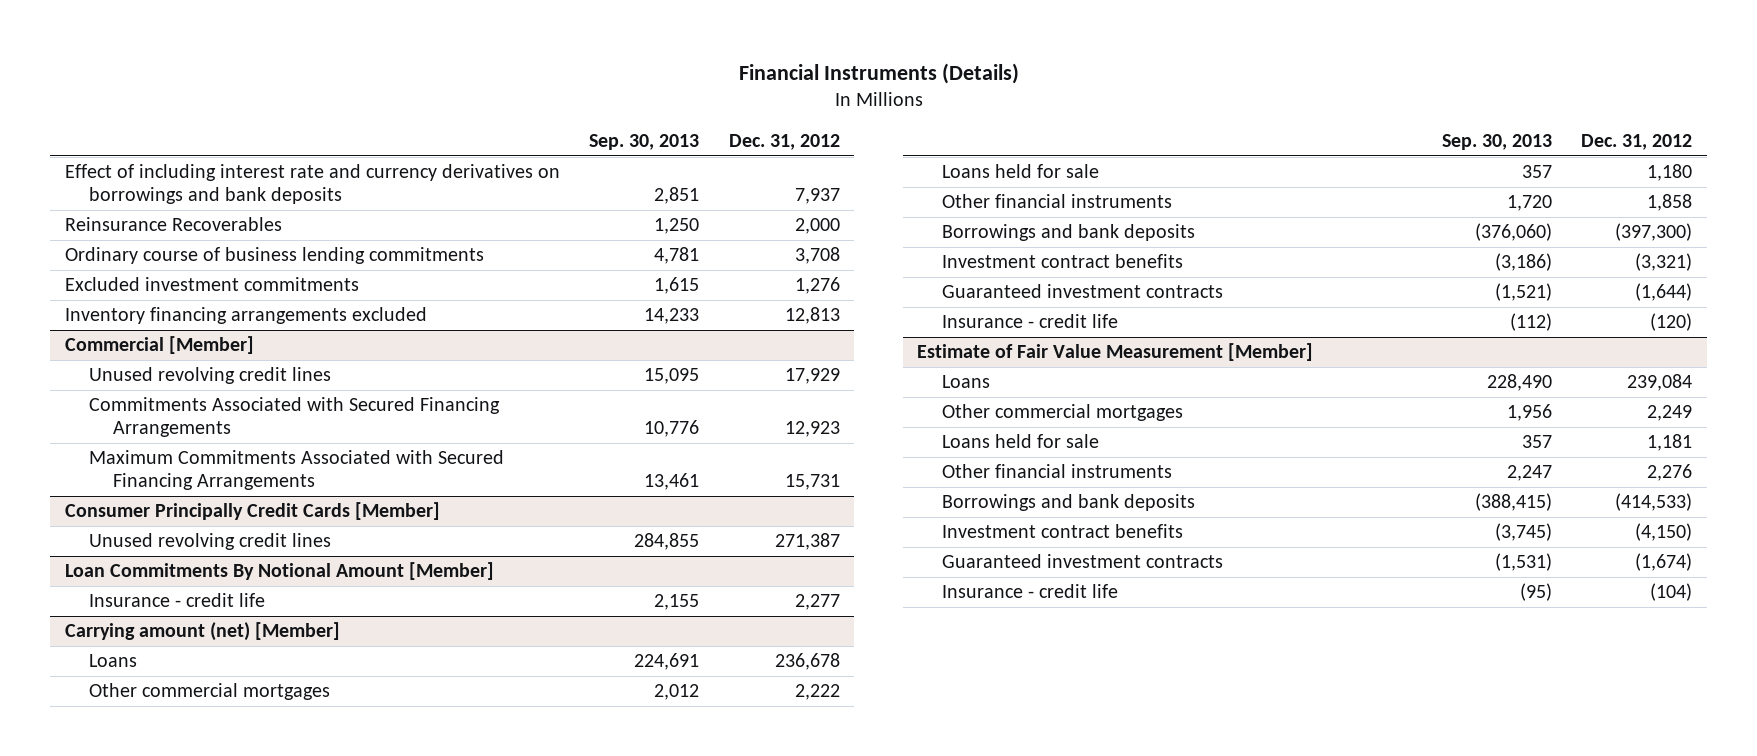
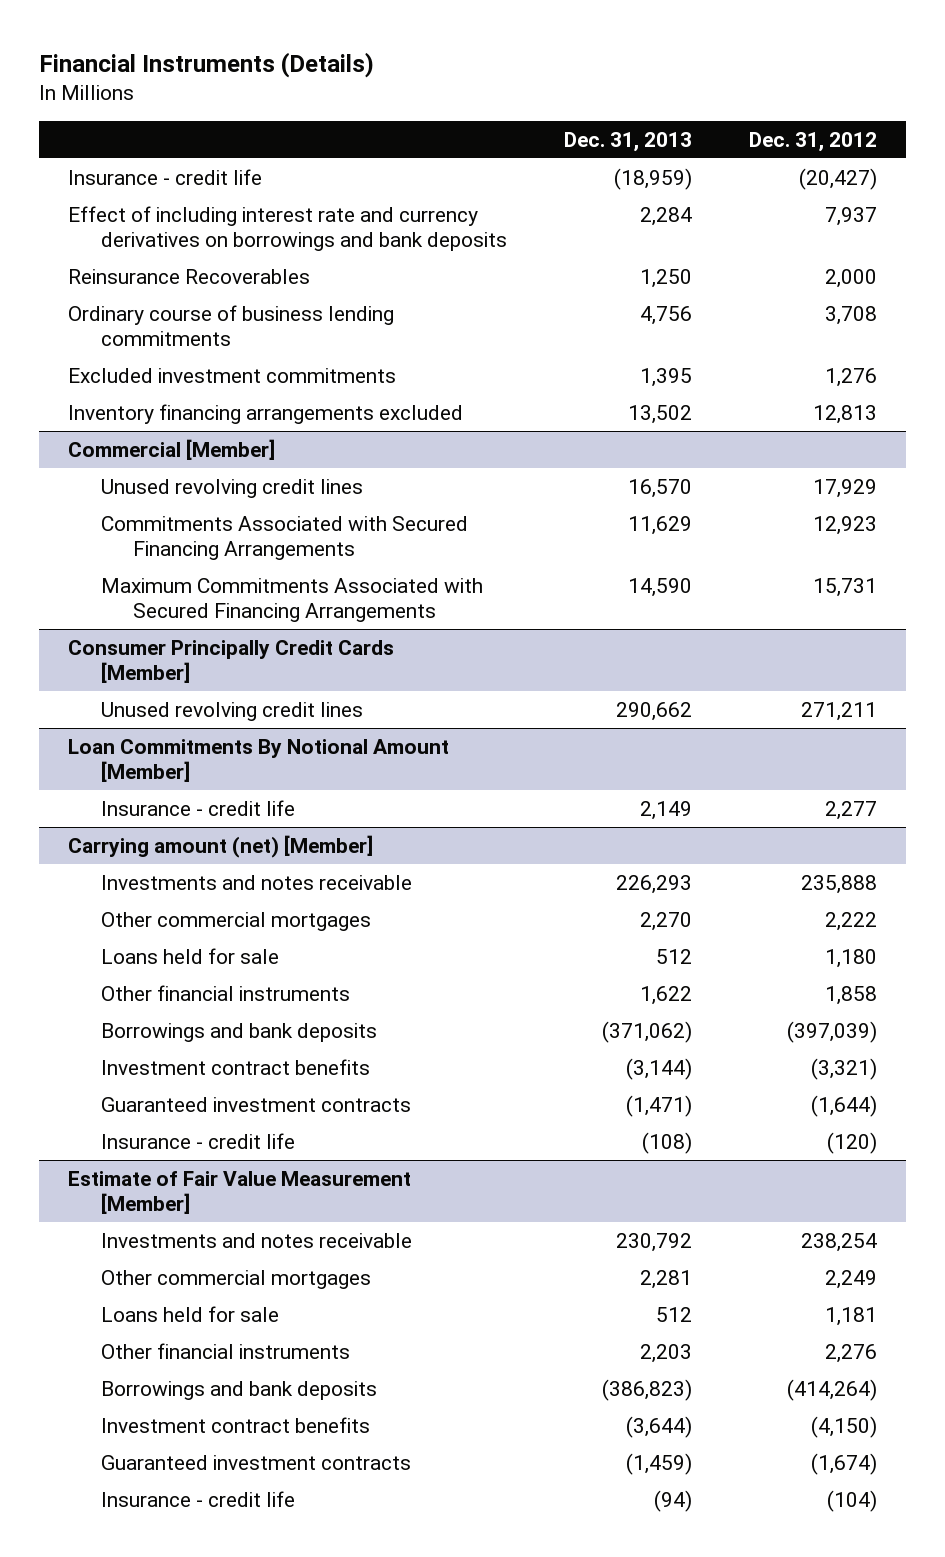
[589,133,700,150] Sep. 30, 2013 -> none
none -> [564,131,693,152] Dec. 31, 2013
none -> [67,168,262,185] Insurance - credit life
[774,533,840,551] 271,387 -> [801,701,878,721] 271,211
[89,654,138,668] Loans -> none
none -> [100,874,412,890] Investments and notes receivable
[1615,223,1693,242] (397,300) -> [787,1020,878,1043] (397,039)
[941,375,990,389] Loans -> none
none -> [100,1232,412,1248] Investments and notes receivable
[1615,493,1693,512] (414,533) -> [787,1378,878,1401] (414,264)

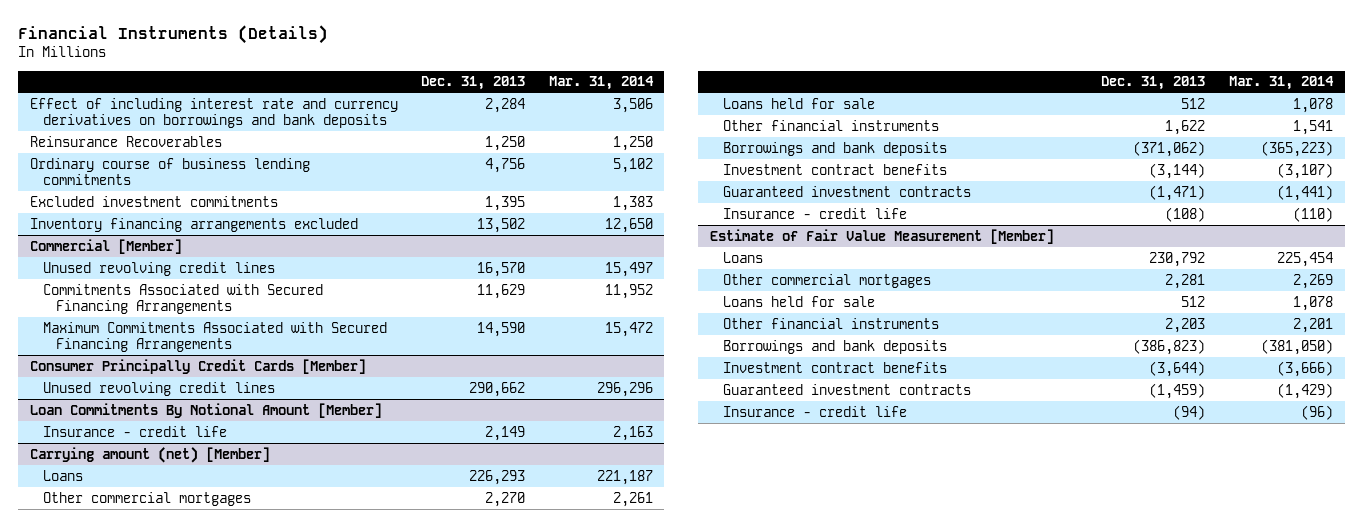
[749,131,878,152] Dec. 31, 2012 -> none
none -> [548,76,654,91] Mar. 31, 2014
[67,168,262,185] Insurance - credit life -> none
[100,874,412,890] Investments and notes receivable -> [43,469,84,481] Loans
[100,1232,412,1248] Investments and notes receivable -> [723,251,764,263] Loans

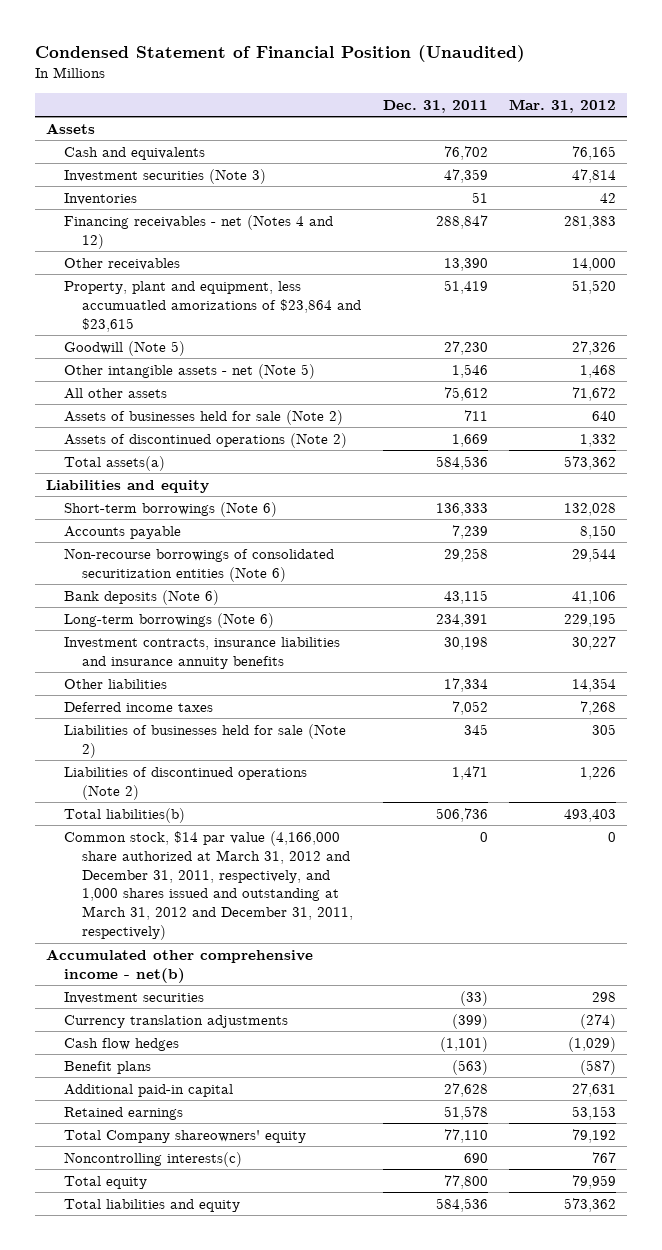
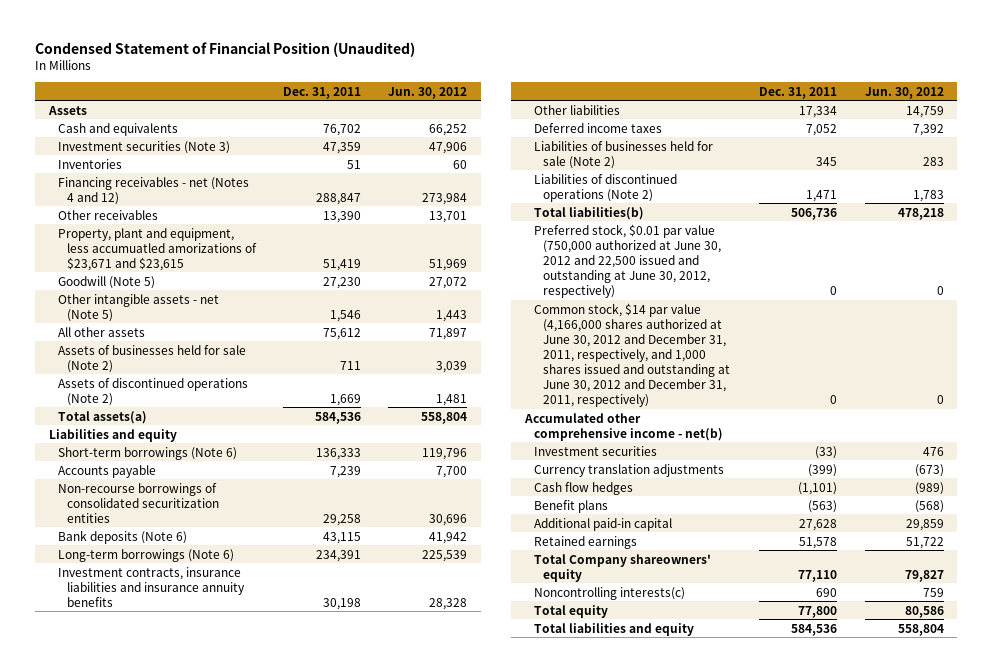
[508,98,616,113] Mar. 31, 2012 -> none
none -> [388,86,468,99] Jun. 30, 2012
[64,280,362,332] Property, plant and equipment, less accumuatled amorizations of $23,864 and $23,615 -> [57,227,257,271] Property, plant and equipment, less accumuatled amorizations of $23,671 and $23,615
[64,547,335,582] Non-recourse borrowings of consolidated securitization entities (Note 6) -> [57,482,219,523] Non-recourse borrowings of consolidated securitization entities
none -> [534,223,722,299] Preferred stock, $0.01 par value (750,000 authorized at June 30, 2012 and 22,500 issued and outstanding at June 30, 2012, respectively)
[64,830,354,941] Common stock, $14 par value (4,166,000 share authorized at March 31, 2012 and December 31, 2011, respectively, and 1,000 shares issued and outstanding at March 31, 2012 and December 31, 2011, respectively) -> [534,302,731,408] Common stock, $14 par value (4,166,000 shares authorized at June 30, 2012 and December 31, 2011, respectively, and 1,000 shares issued and outstanding at June 30, 2012 and December 31, 2011, respectively)

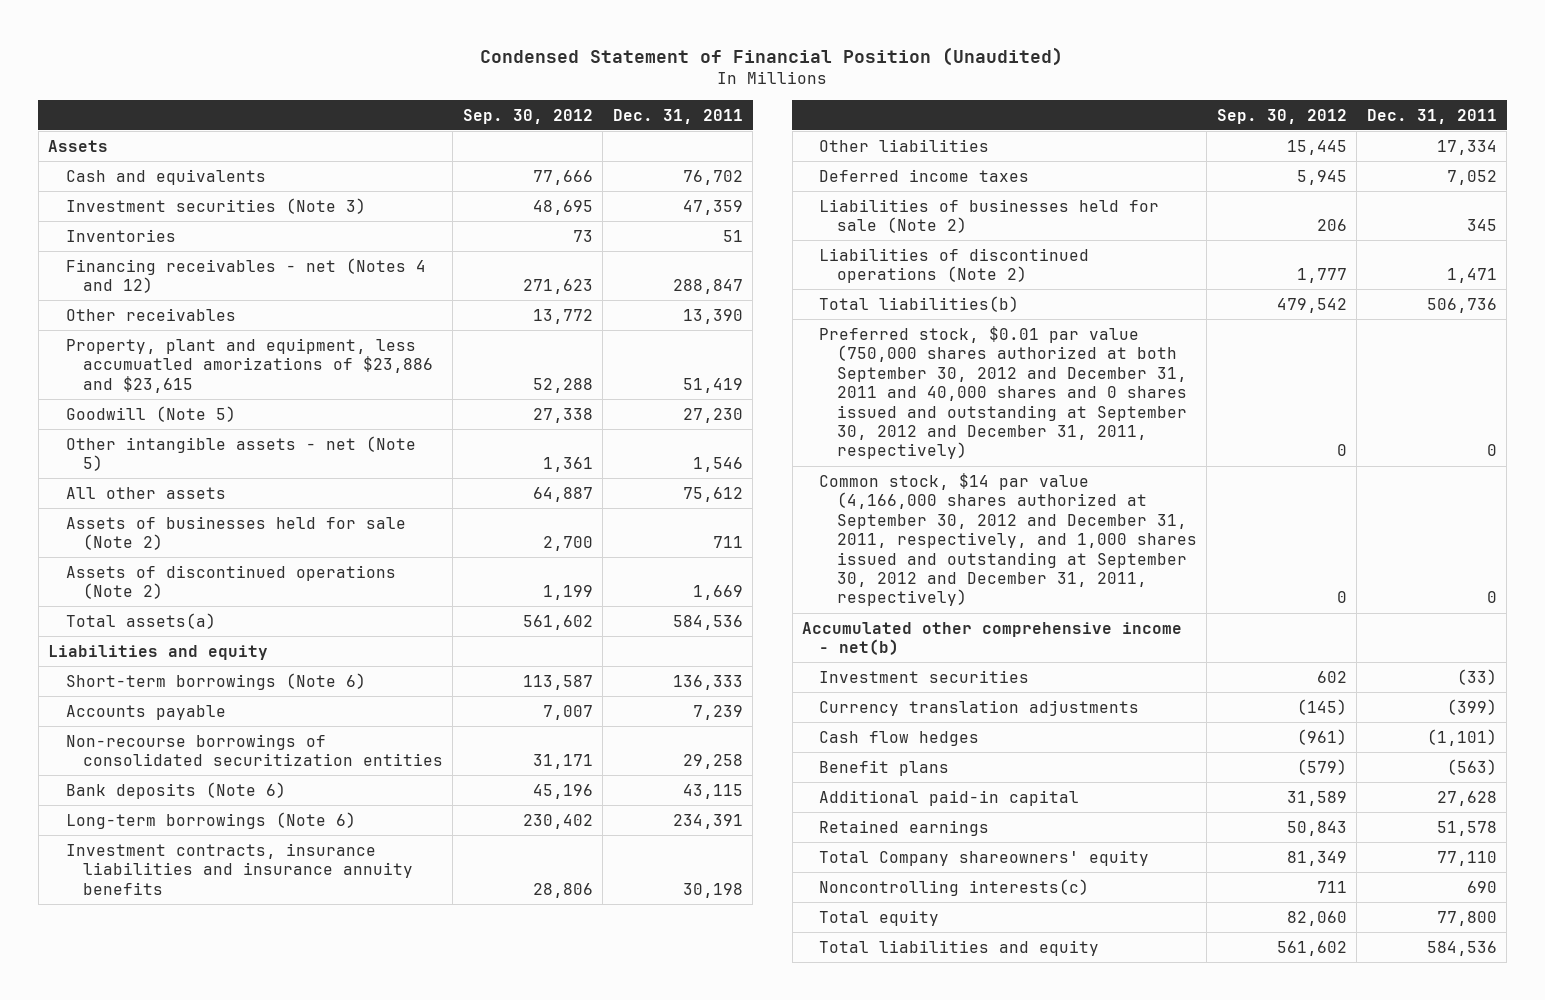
[388,86,468,99] Jun. 30, 2012 -> none
none -> [462,108,593,124] Sep. 30, 2012
[57,227,257,271] Property, plant and equipment, less accumuatled amorizations of $23,671 and $23,615 -> [65,337,433,393] Property, plant and equipment, less accumuatled amorizations of $23,886 and $23,615
[534,223,722,299] Preferred stock, $0.01 par value (750,000 authorized at June 30, 2012 and 22,500 issued and outstanding at June 30, 2012, respectively) -> [819,325,1187,460] Preferred stock, $0.01 par value (750,000 shares authorized at both September 30, 2012 and December 31, 2011 and 40,000 shares and 0 shares issued and outstanding at September 30, 2012 and December 31, 2011, respectively)
[534,302,731,408] Common stock, $14 par value (4,166,000 shares authorized at June 30, 2012 and December 31, 2011, respectively, and 1,000 shares issued and outstanding at June 30, 2012 and December 31, 2011, respectively) -> [819,472,1197,607] Common stock, $14 par value (4,166,000 shares authorized at September 30, 2012 and December 31, 2011, respectively, and 1,000 shares issued and outstanding at September 30, 2012 and December 31, 2011, respectively)

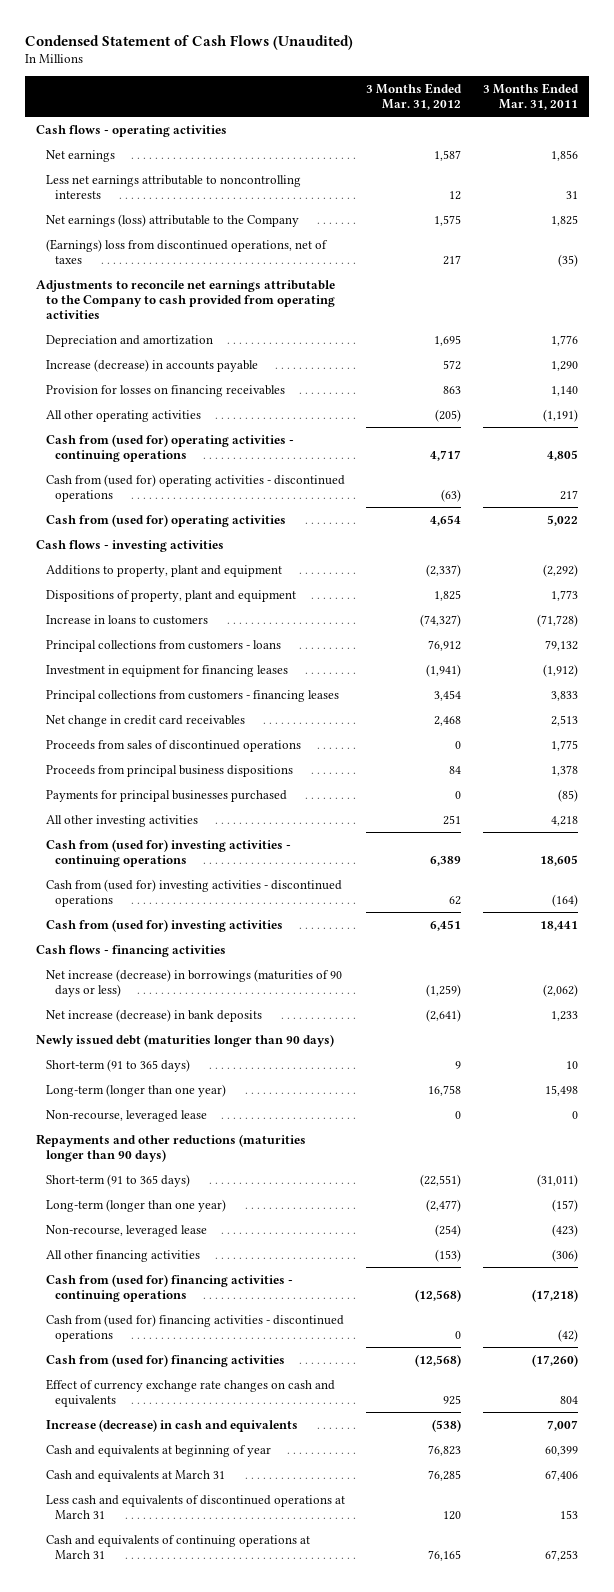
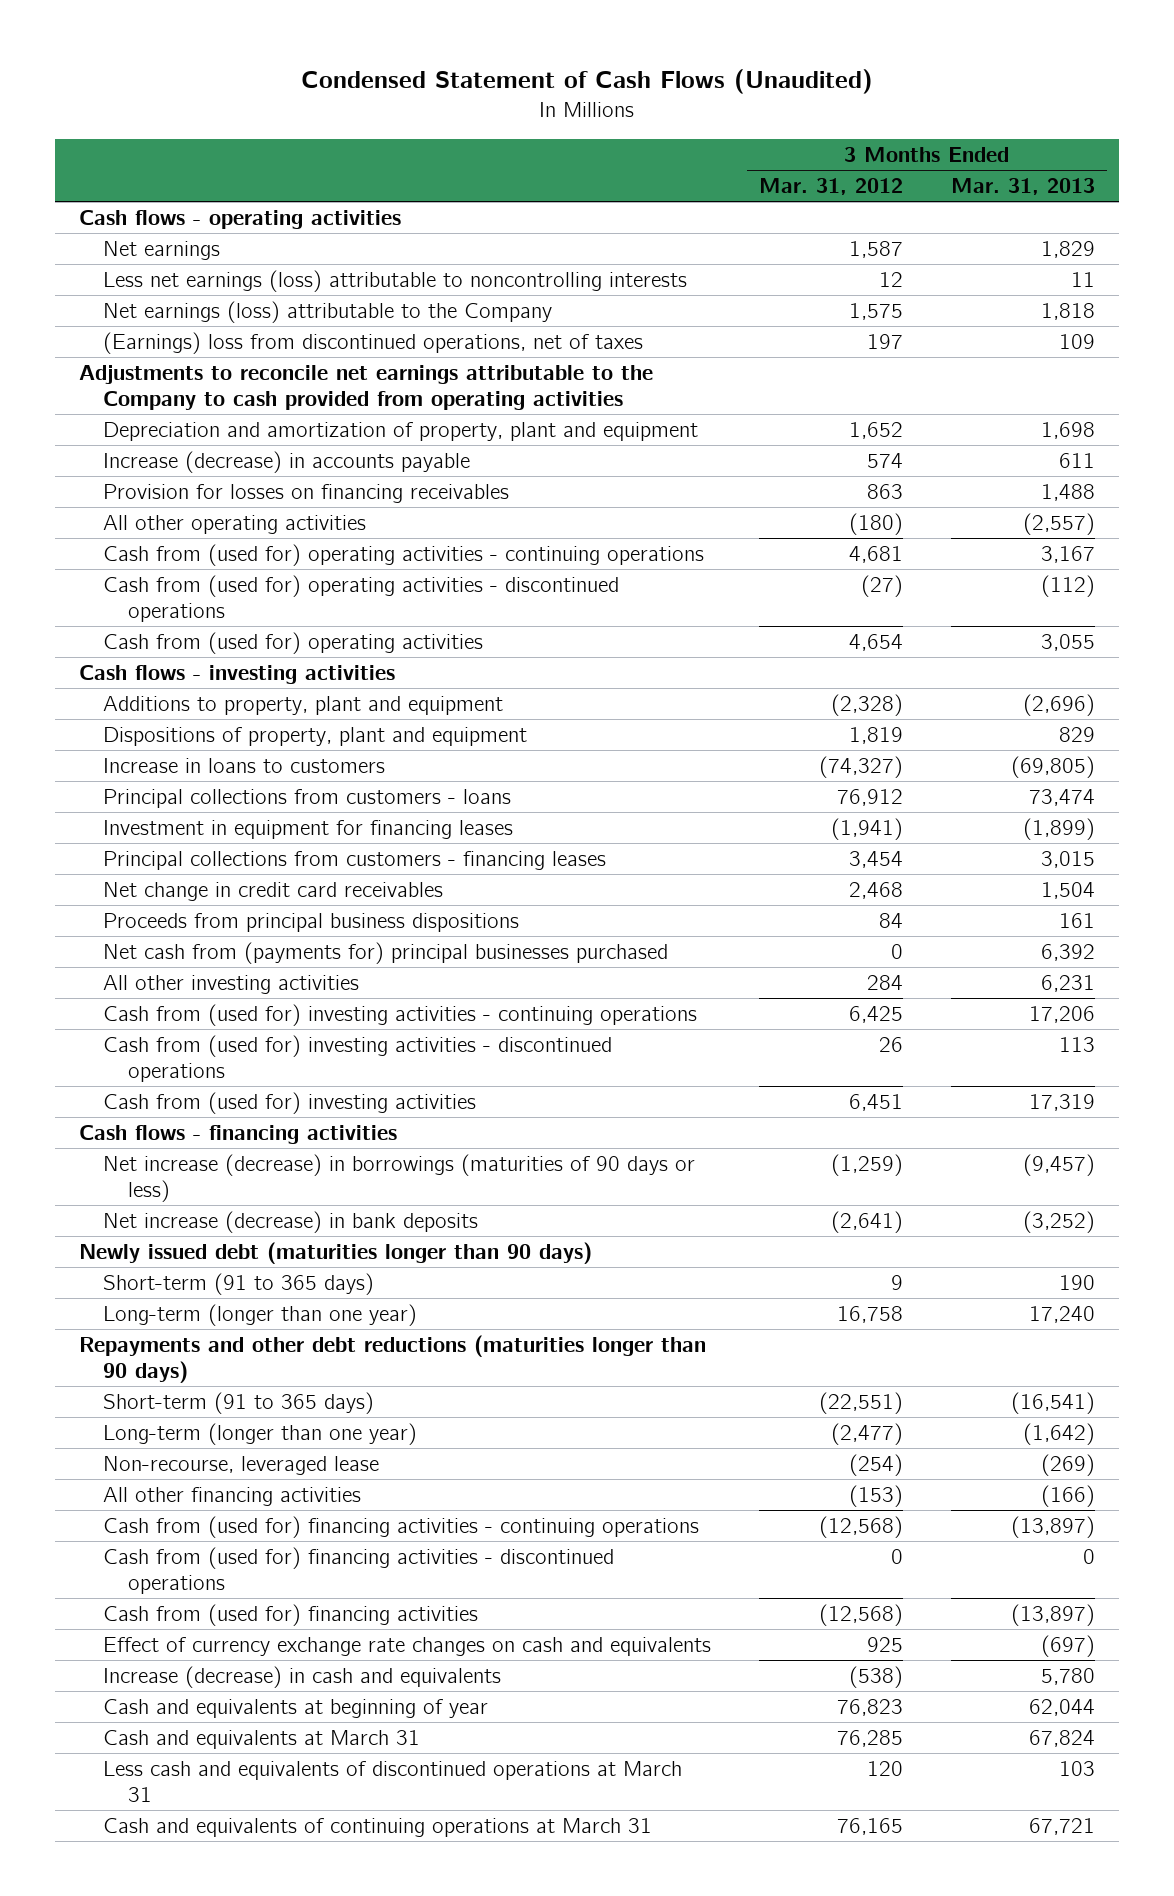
[483,83,580,111] 3 Months Ended Mar. 31, 2011 -> none
none -> [951,178,1096,196] Mar. 31, 2013
[45,174,301,199] Less net earnings attributable to noncontrolling interests -> [103,270,688,293] Less net earnings (loss) attributable to noncontrolling interests
[443,254,462,265] 217 -> [867,334,904,350] 197
[45,334,213,347] Depreciation and amortization -> [103,422,699,442] Depreciation and amortization of property, plant and equipment
[434,334,462,346] 1,695 -> [849,422,904,440] 1,652
[443,359,462,370] 572 -> [867,453,904,469] 574
[435,408,462,422] (205) -> [849,513,904,536] (180)
[430,449,462,461] 4,717 -> [849,546,904,564] 4,681
[441,488,462,502] (63) -> [861,575,904,598] (27)
[426,563,462,577] (2,337) -> [831,694,904,717] (2,328)
[434,589,462,601] 1,825 -> [849,727,904,745] 1,819
[45,739,301,752] Proceeds from sales of discontinued operations -> none
[45,789,287,802] Payments for principal businesses purchased -> [103,942,669,965] Net cash from (payments for) principal businesses purchased
[443,814,462,825] 251 -> [867,975,904,991] 284
[430,855,462,866] 6,389 -> [849,1006,904,1024] 6,425
[449,895,462,905] 62 -> [879,1037,904,1053] 26
[45,1109,207,1122] Non-recourse, leveraged lease -> none
[36,1133,307,1162] Repayments and other reductions (maturities longer than 90 days) -> [78,1335,706,1383] Repayments and other debt reductions (maturities longer than 90 days)

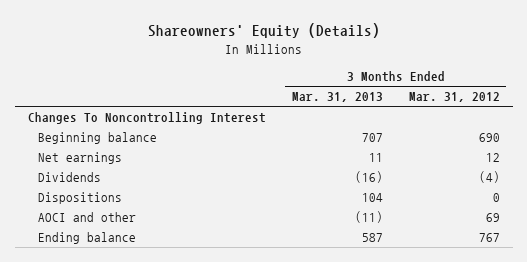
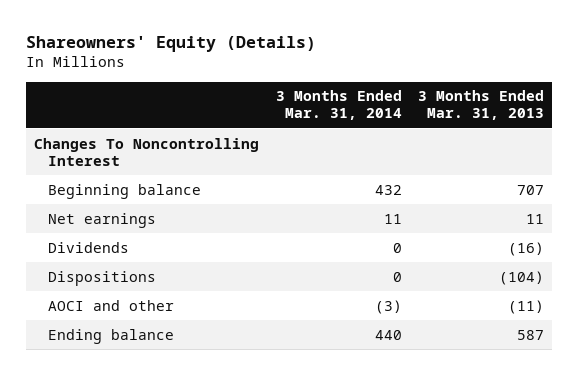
[408,92,500,103] Mar. 31, 2012 -> none
none -> [275,90,402,121] 3 Months Ended Mar. 31, 2014
[361,193,383,203] 104 -> [499,270,545,285] (104)

